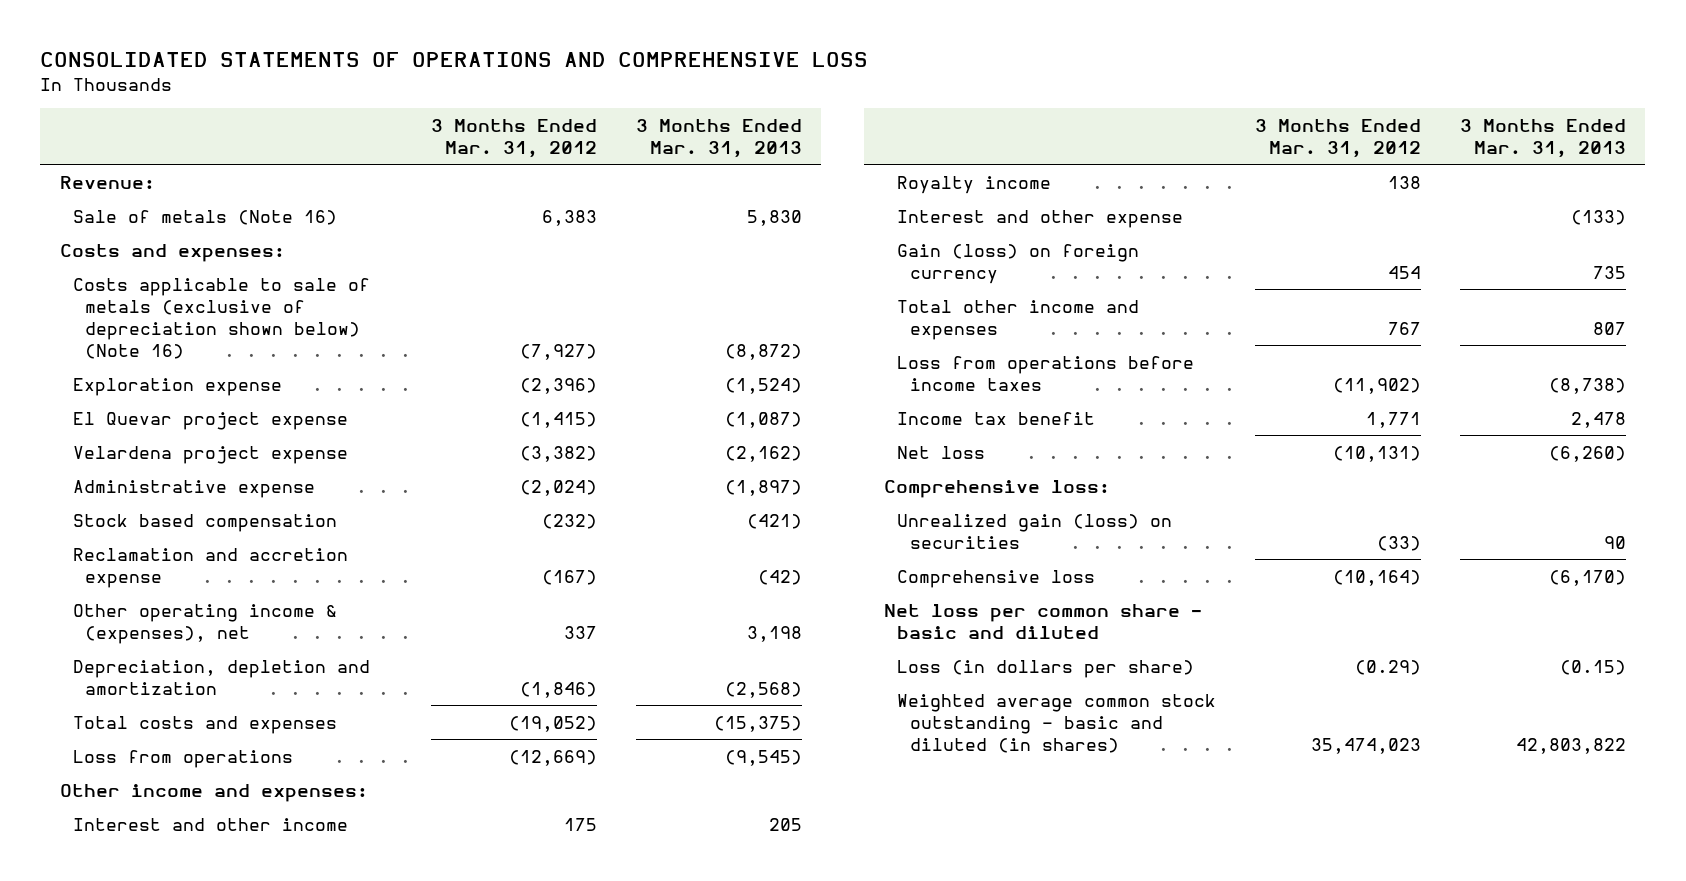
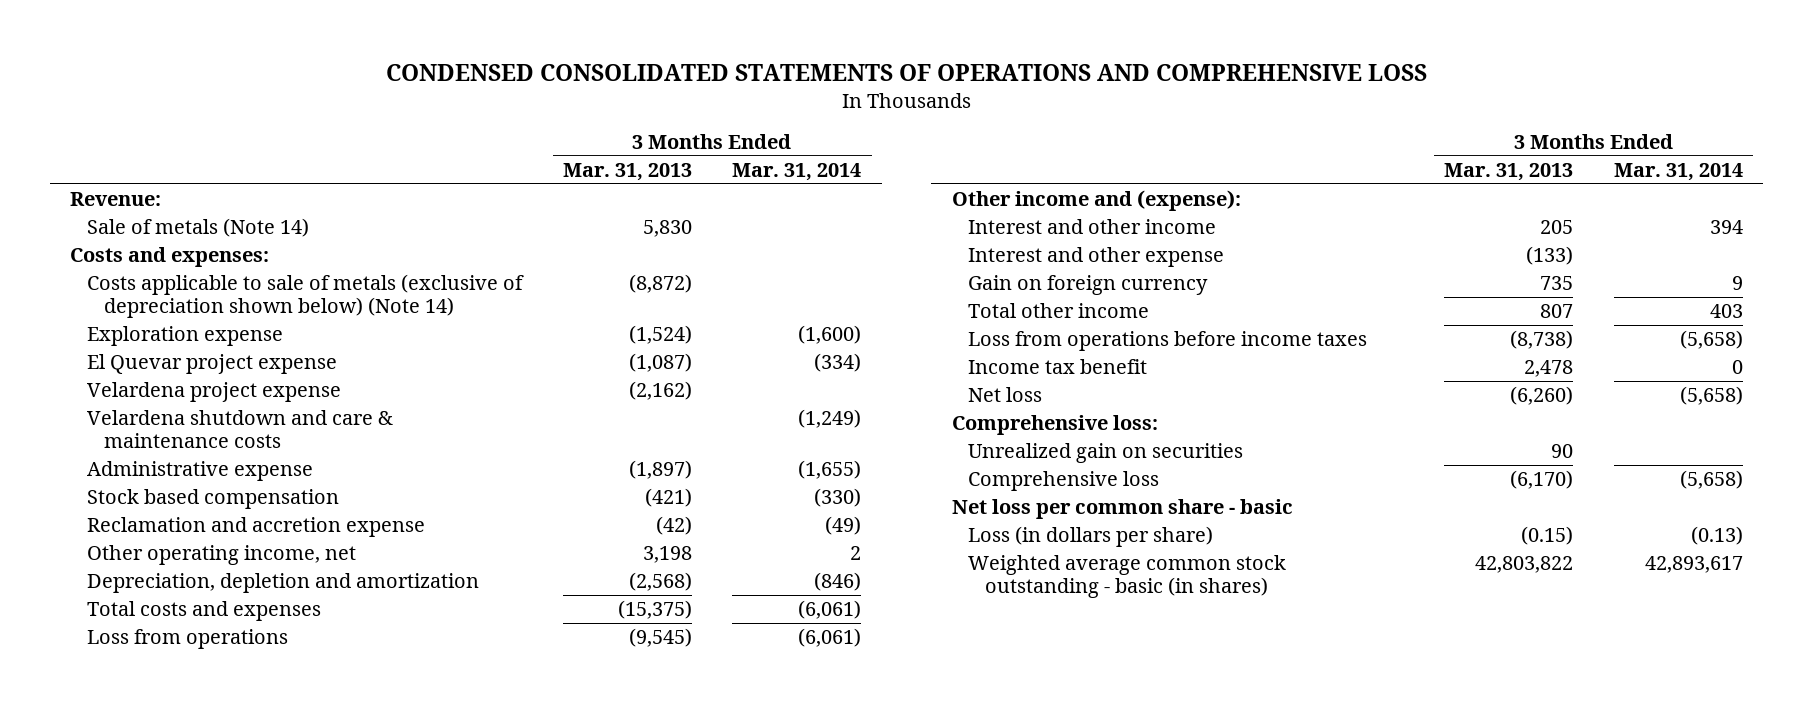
[40,52,869,68] CONSOLIDATED STATEMENTS OF OPERATIONS AND COMPREHENSIVE LOSS -> [385,63,1427,81] CONDENSED CONSOLIDATED STATEMENTS OF OPERATIONS AND COMPREHENSIVE LOSS
[430,118,597,158] 3 Months Ended Mar. 31, 2012 -> none
none -> [732,162,862,181] Mar. 31, 2014
[72,209,337,225] Sale of metals (Note 16) -> [86,218,309,238] Sale of metals (Note 14)
[72,277,370,359] Costs applicable to sale of metals (exclusive of depreciation shown below) (Note 16) -> [86,274,524,319] Costs applicable to sale of metals (exclusive of depreciation shown below) (Note 14)
none -> [86,410,393,449] Velardena shutdown and care & maintenance costs
[72,603,337,644] Other operating income & (expenses), net -> [86,545,356,566] Other operating income, net
[59,783,368,802] Other income and expenses: -> [951,190,1241,212] Other income and (expense):
[896,175,1051,194] Royalty income -> none
[896,243,1139,284] Gain (loss) on foreign currency -> [968,275,1209,296] Gain on foreign currency
[896,299,1139,340] Total other income and expenses -> [968,303,1150,319] Total other income
[896,513,1172,549] Unrealized gain (loss) on securities -> [968,443,1244,464] Unrealized gain on securities
[883,603,1202,639] Net loss per common share - basic and diluted -> [951,499,1293,520] Net loss per common share - basic
[896,693,1216,753] Weighted average common stock outstanding - basic and diluted (in shares) -> [968,555,1287,599] Weighted average common stock outstanding - basic (in shares)

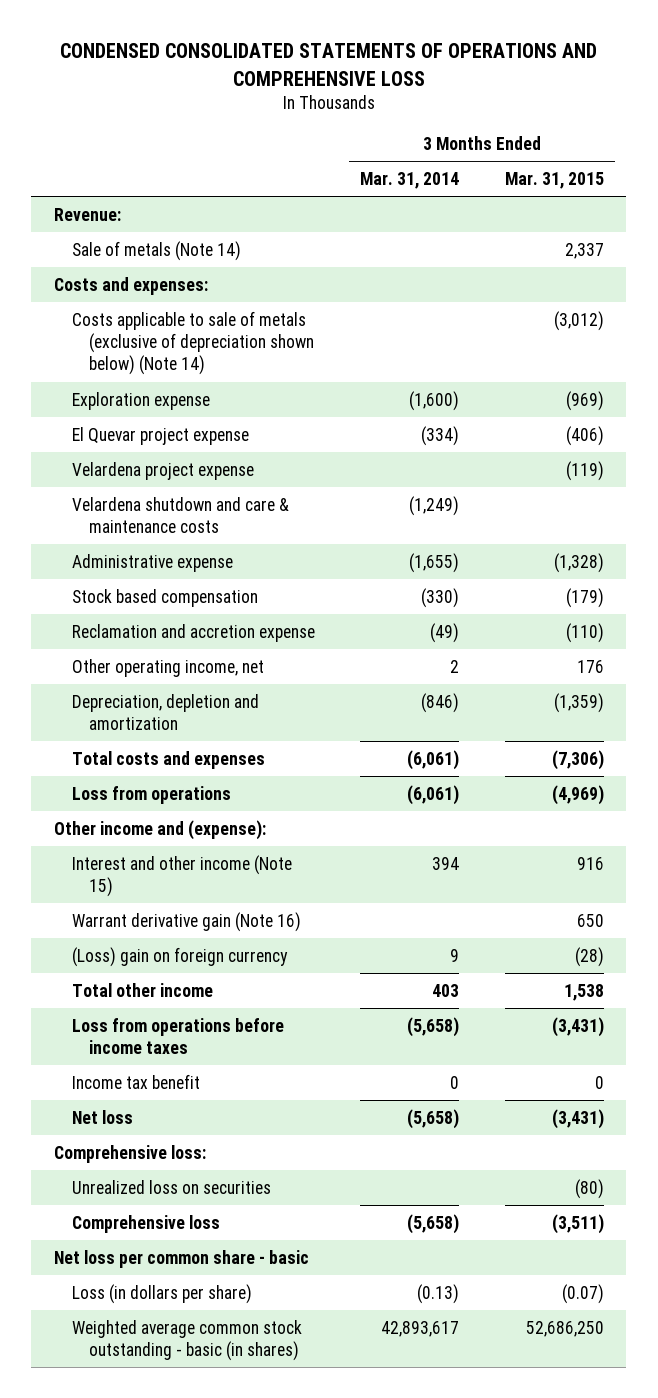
[562,162,692,181] Mar. 31, 2013 -> none
none -> [504,172,604,190] Mar. 31, 2015
[968,247,1225,268] Interest and other expense -> none
[968,219,1217,235] Interest and other income -> [71,854,292,898] Interest and other income (Note 15)
none -> [71,911,301,932] Warrant derivative gain (Note 16)
[968,275,1209,296] Gain on foreign currency -> [71,946,288,967] (Loss) gain on foreign currency
[968,443,1244,464] Unrealized gain on securities -> [71,1179,271,1194] Unrealized loss on securities

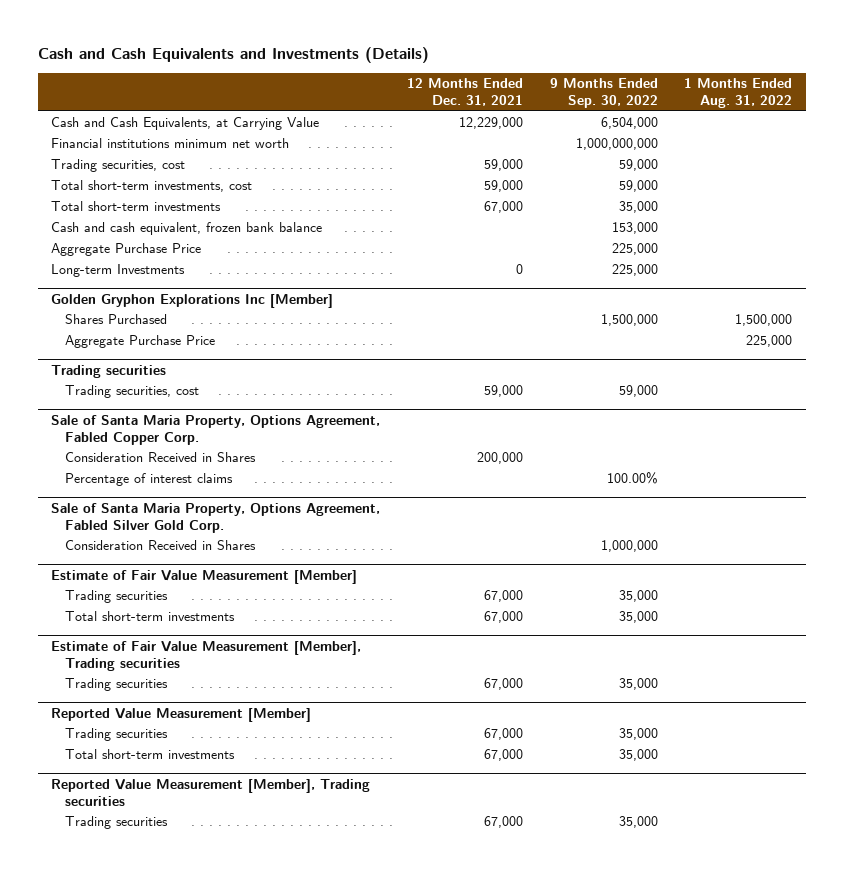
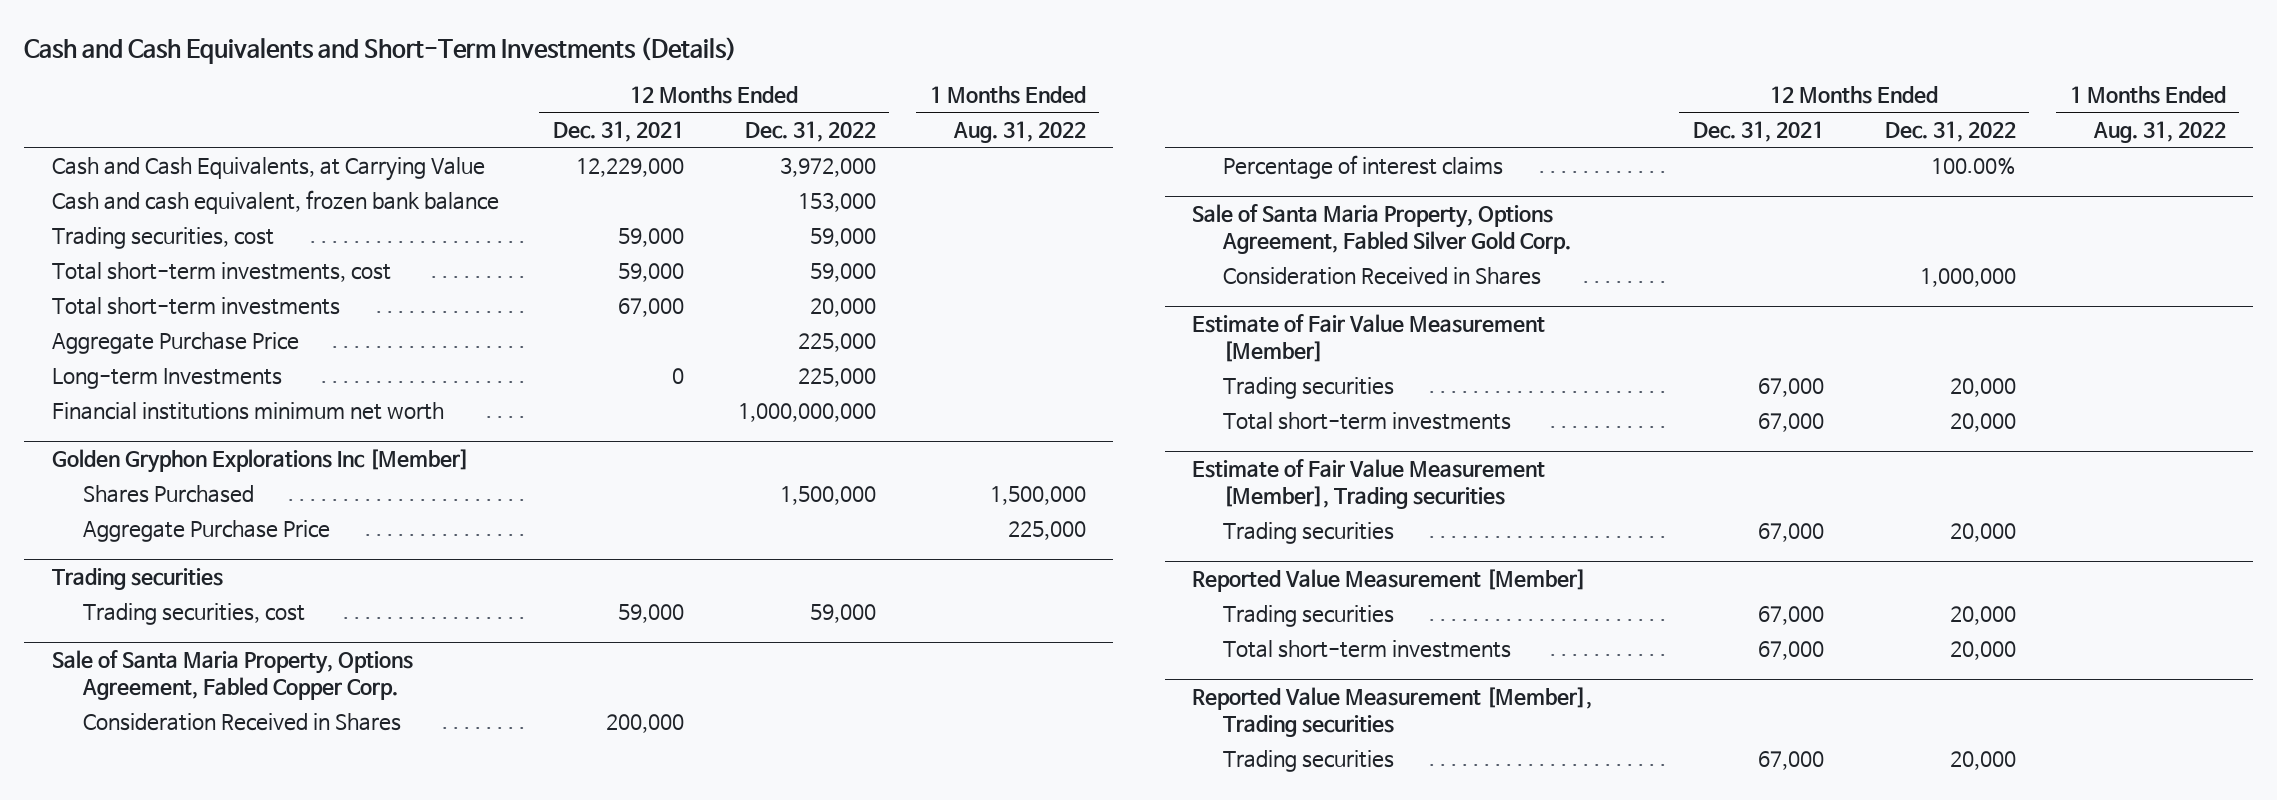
[37,47,429,64] Cash and Cash Equivalents and Investments (Details) -> [24,36,738,64] Cash and Cash Equivalents and Short-Term Investments (Details)
[549,78,658,109] 9 Months Ended Sep. 30, 2022 -> none
none -> [744,121,876,143] Dec. 31, 2022
[51,222,323,236] Cash and cash equivalent, frozen bank balance -> [51,189,499,214] Cash and cash equivalent, frozen bank balance
[51,138,290,149] Financial institutions minimum net worth -> [51,401,444,420] Financial institutions minimum net worth

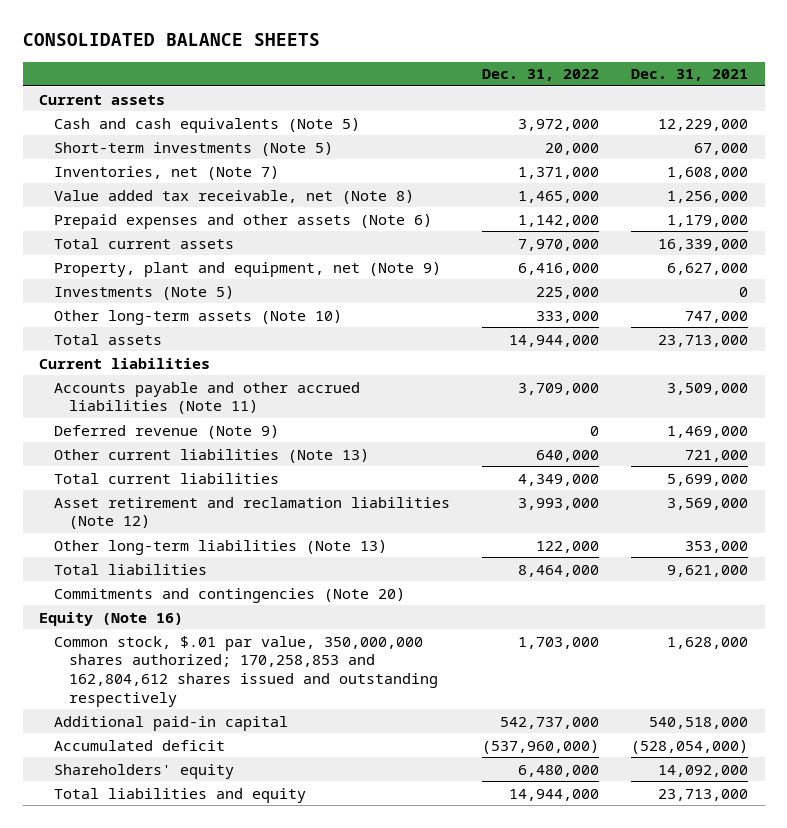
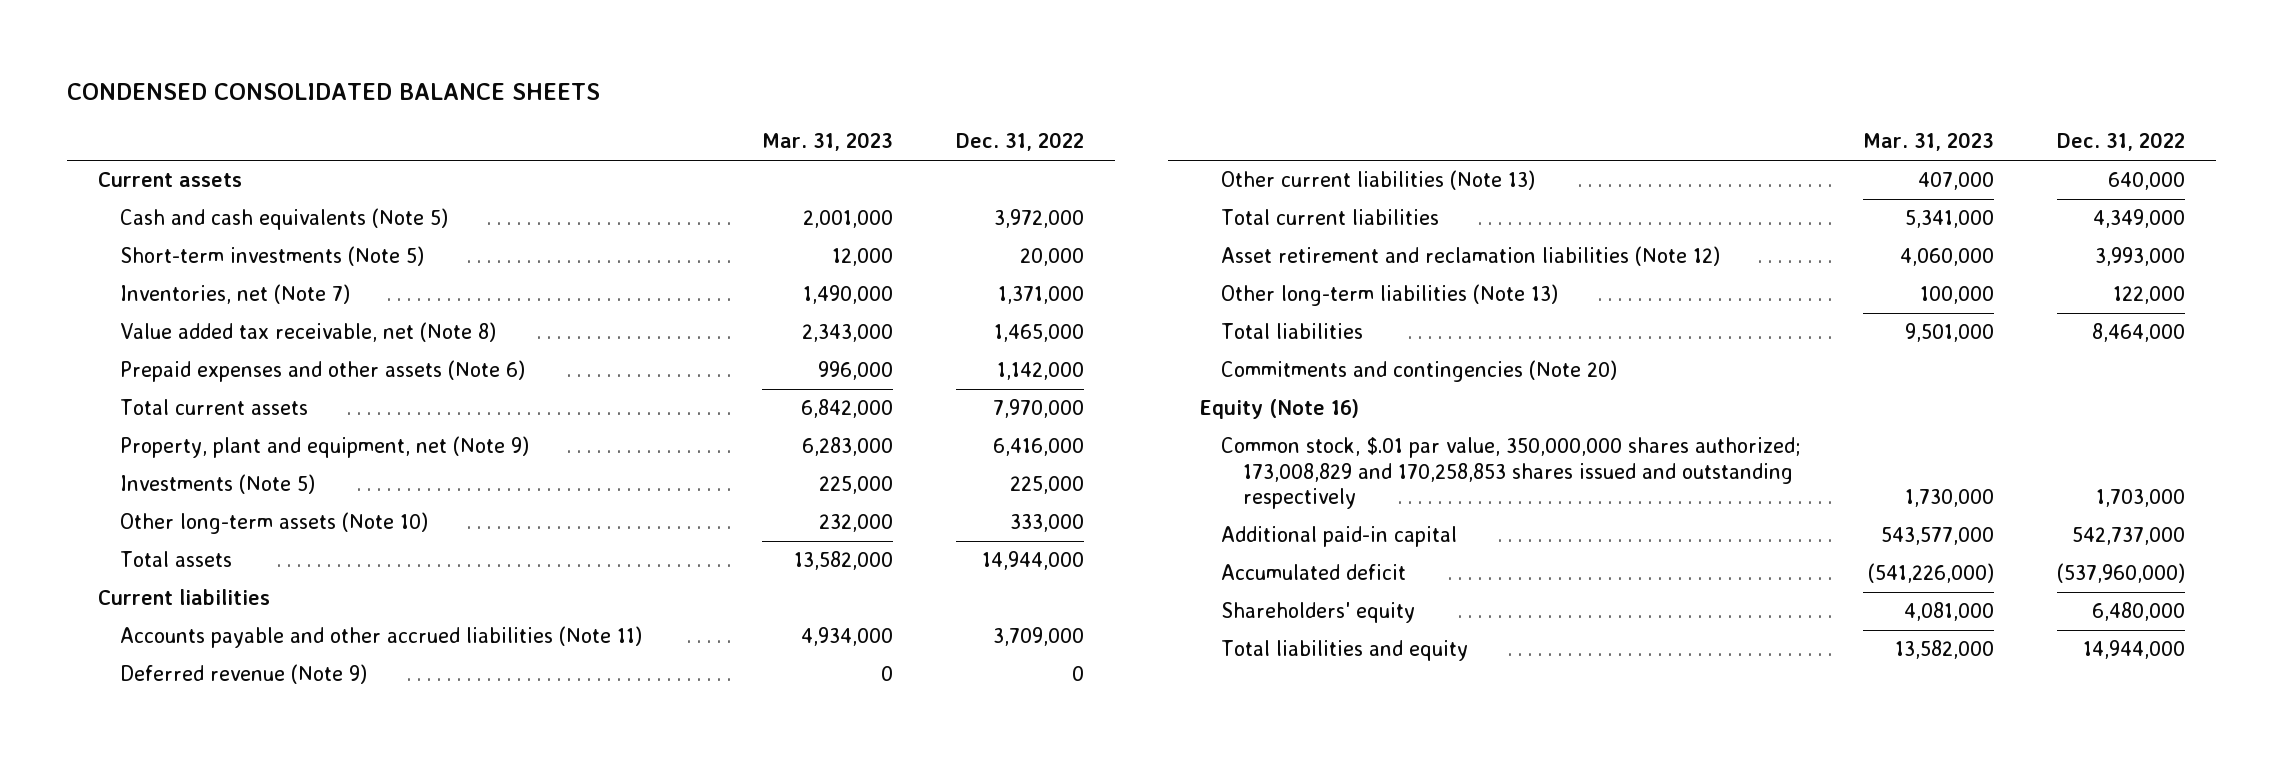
[22,33,320,47] CONSOLIDATED BALANCE SHEETS -> [67,83,601,101] CONDENSED CONSOLIDATED BALANCE SHEETS
[631,69,749,82] Dec. 31, 2021 -> none
none -> [762,132,894,152] Mar. 31, 2023
[54,635,439,707] Common stock, $.01 par value, 350,000,000 shares authorized; 170,258,853 and 162,804,612 shares issued and outstanding respectively -> [1221,437,1802,509] Common stock, $.01 par value, 350,000,000 shares authorized; 173,008,829 and 170,258,853 shares issued and outstanding respectively

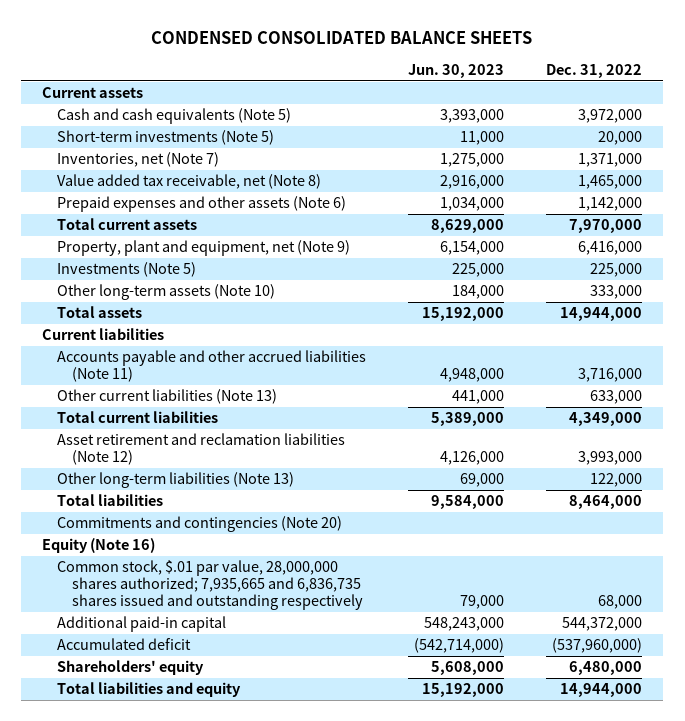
[762,132,894,152] Mar. 31, 2023 -> none
none -> [408,63,505,78] Jun. 30, 2023
[120,664,368,685] Deferred revenue (Note 9) -> none
[992,627,1084,647] 3,709,000 -> [578,368,643,383] 3,716,000
[2107,172,2185,191] 640,000 -> [590,390,643,405] 633,000
[1221,437,1802,509] Common stock, $.01 par value, 350,000,000 shares authorized; 173,008,829 and 170,258,853 shares issued and outstanding respectively -> [57,560,364,611] Common stock, $.01 par value, 28,000,000 shares authorized; 7,935,665 and 6,836,735 shares issued and outstanding respectively
[2095,488,2185,507] 1,703,000 -> [598,595,643,610] 68,000
[2071,527,2185,546] 542,737,000 -> [562,617,643,632] 544,372,000

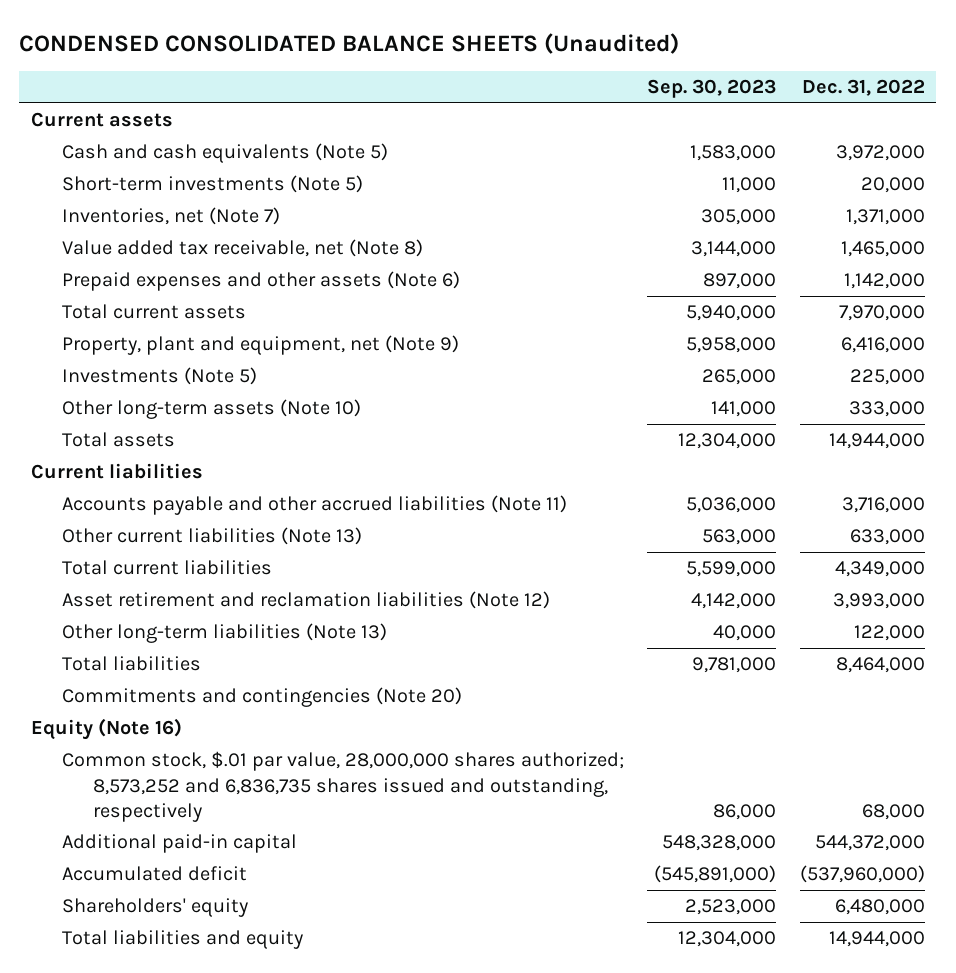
[151,30,533,44] CONDENSED CONSOLIDATED BALANCE SHEETS -> [19,32,680,54] CONDENSED CONSOLIDATED BALANCE SHEETS (Unaudited)
[408,63,505,78] Jun. 30, 2023 -> none
none -> [647,79,777,99] Sep. 30, 2023
[57,560,364,611] Common stock, $.01 par value, 28,000,000 shares authorized; 7,935,665 and 6,836,735 shares issued and outstanding respectively -> [62,751,625,822] Common stock, $.01 par value, 28,000,000 shares authorized; 8,573,252 and 6,836,735 shares issued and outstanding, respectively

